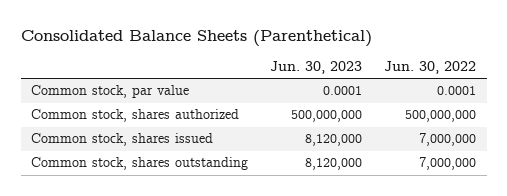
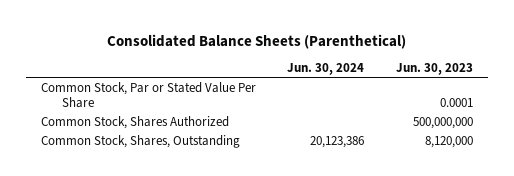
[384,61,477,75] Jun. 30, 2022 -> none
none -> [287,63,365,76] Jun. 30, 2024
[31,133,214,147] Common stock, shares issued -> none
[31,85,190,99] Common stock, par value -> [41,81,257,108] Common Stock, Par or Stated Value Per Share
[31,109,240,123] Common stock, shares authorized -> [41,115,230,129] Common Stock, Shares Authorized
[31,157,249,171] Common stock, shares outstanding -> [41,134,241,148] Common Stock, Shares, Outstanding

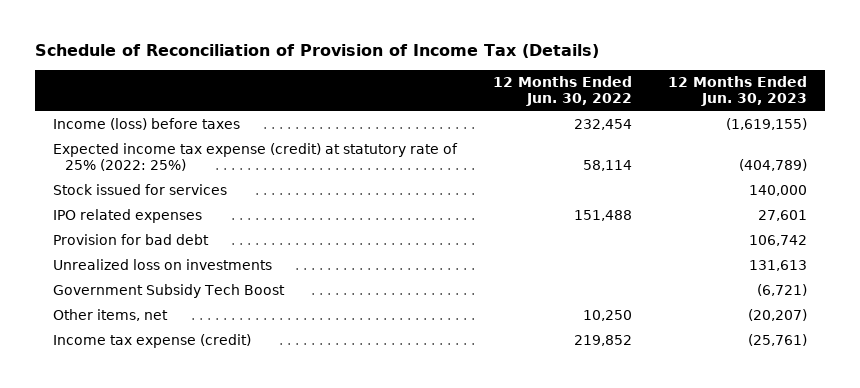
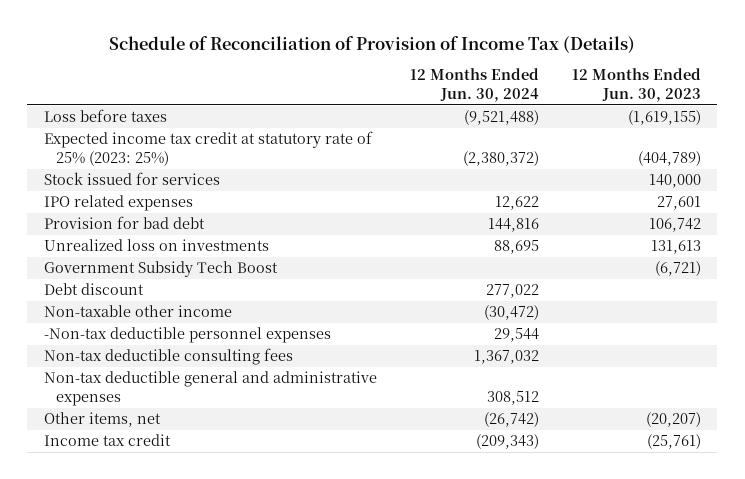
[493,76,633,107] 12 Months Ended Jun. 30, 2022 -> none
none -> [409,68,539,102] 12 Months Ended Jun. 30, 2024
[53,118,241,131] Income (loss) before taxes -> [43,109,167,123] Loss before taxes
[53,143,459,172] Expected income tax expense (credit) at statutory rate of 25% (2022: 25%) -> [43,131,373,166] Expected income tax credit at statutory rate of 25% (2023: 25%)
none -> [43,283,144,296] Debt discount
none -> [43,305,232,318] Non-taxable other income
none -> [43,327,331,344] -Non-tax deductible personnel expenses
none -> [43,348,293,366] Non-tax deductible consulting fees
none -> [43,371,377,406] Non-tax deductible general and administrative expenses
[53,334,252,349] Income tax expense (credit) -> [43,434,171,447] Income tax credit

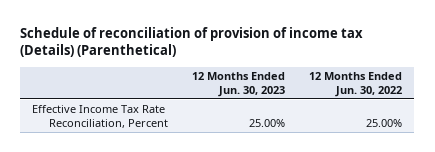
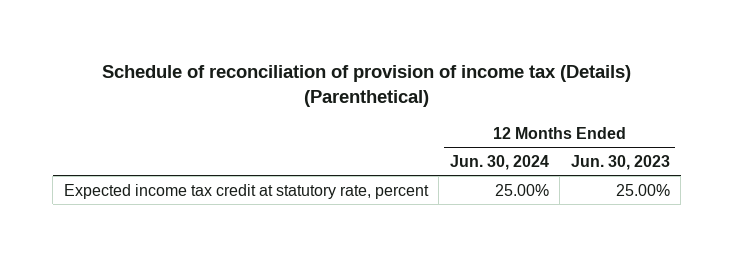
[309,71,403,97] 12 Months Ended Jun. 30, 2022 -> none
none -> [449,154,549,170] Jun. 30, 2024
[32,105,169,129] Effective Income Tax Rate Reconciliation, Percent -> [63,183,429,199] Expected income tax credit at statutory rate, percent

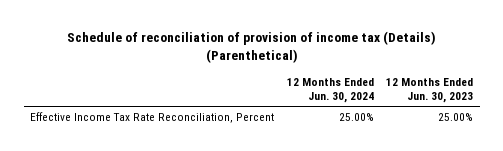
[63,183,429,199] Expected income tax credit at statutory rate, percent -> [29,112,274,124] Effective Income Tax Rate Reconciliation, Percent

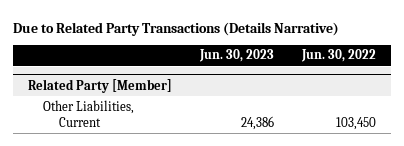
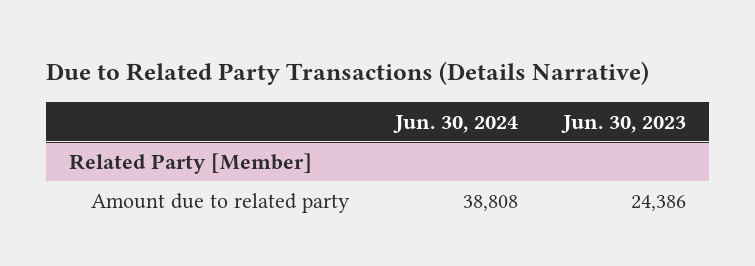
[301,49,377,63] Jun. 30, 2022 -> none
none -> [392,114,518,133] Jun. 30, 2024
[43,99,135,127] Other Liabilities, Current -> [91,192,351,213] Amount due to related party

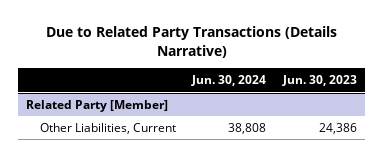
[91,192,351,213] Amount due to related party -> [39,123,176,135] Other Liabilities, Current

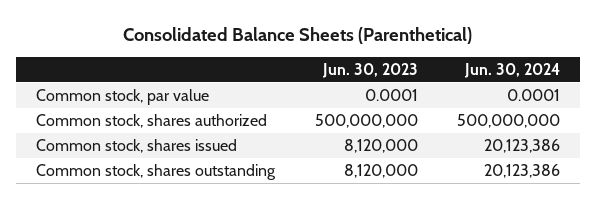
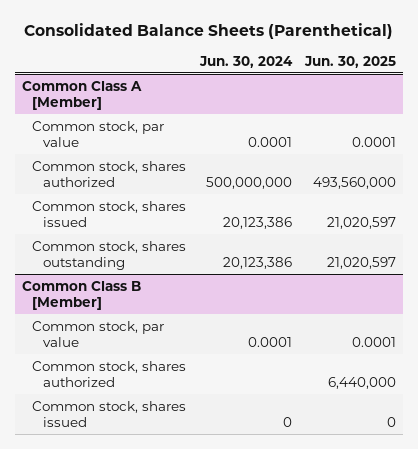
[321,62,418,78] Jun. 30, 2023 -> none
none -> [304,55,397,68] Jun. 30, 2025
none -> [21,80,142,110] Common Class A [Member]
none -> [21,280,141,310] Common Class B [Member]
none -> [32,320,165,347] Common stock, par value
none -> [32,360,187,387] Common stock, shares authorized
none -> [32,400,187,427] Common stock, shares issued

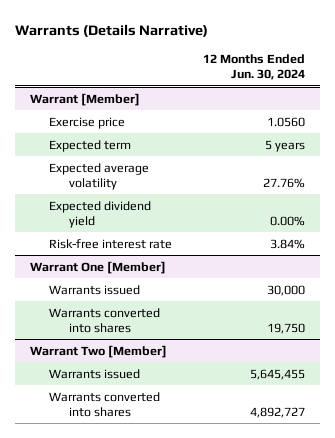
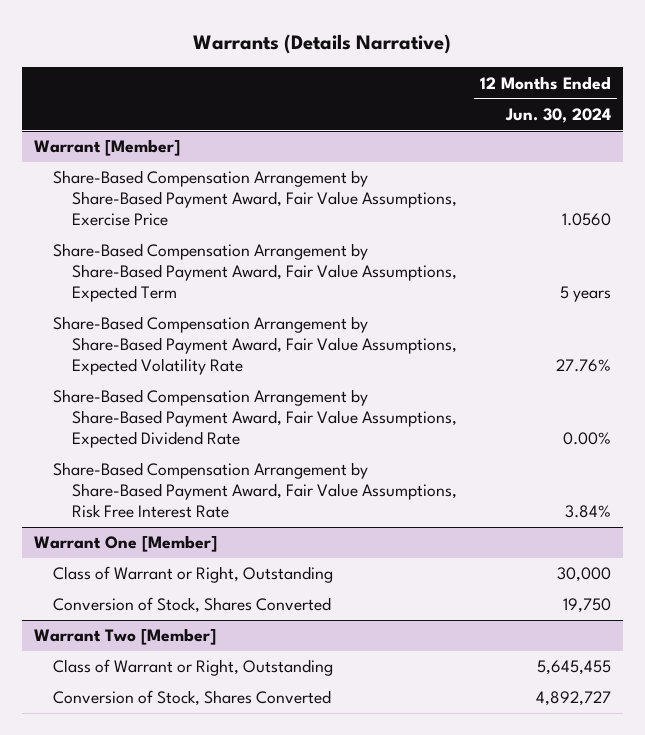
[49,116,126,129] Exercise price -> [52,170,458,227] Share-Based Compensation Arrangement by Share-Based Payment Award, Fair Value Assumptions, Exercise Price
[49,139,132,152] Expected term -> [52,243,458,303] Share-Based Compensation Arrangement by Share-Based Payment Award, Fair Value Assumptions, Expected Term
[49,162,150,191] Expected average volatility -> [52,316,458,376] Share-Based Compensation Arrangement by Share-Based Payment Award, Fair Value Assumptions, Expected Volatility Rate
[49,200,152,229] Expected dividend yield -> [52,389,458,449] Share-Based Compensation Arrangement by Share-Based Payment Award, Fair Value Assumptions, Expected Dividend Rate
[49,238,173,249] Risk-free interest rate -> [52,462,458,519] Share-Based Compensation Arrangement by Share-Based Payment Award, Fair Value Assumptions, Risk Free Interest Rate
[49,284,141,295] Warrants issued -> [52,566,333,584] Class of Warrant or Right, Outstanding
[49,307,161,334] Warrants converted into shares -> [52,597,331,614] Conversion of Stock, Shares Converted
[49,368,141,379] Warrants issued -> [52,659,333,677] Class of Warrant or Right, Outstanding
[49,391,161,418] Warrants converted into shares -> [52,690,331,707] Conversion of Stock, Shares Converted

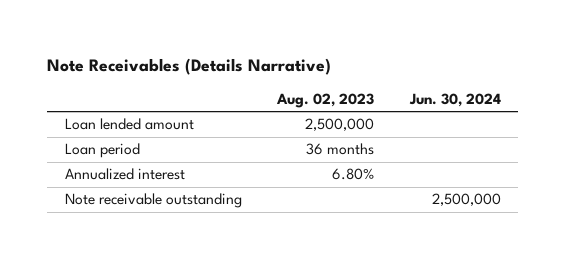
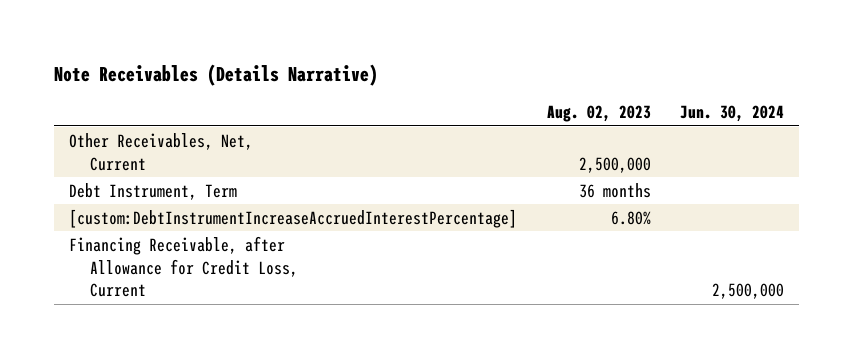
[65,118,195,131] Loan lended amount -> [68,132,253,171] Other Receivables, Net, Current
[65,143,141,159] Loan period -> [68,182,237,200] Debt Instrument, Term
[65,168,186,181] Annualized interest -> [68,208,517,228] [custom:DebtInstrumentIncreaseAccruedInterestPercentage]
[65,193,243,209] Note receivable outstanding -> [68,235,299,298] Financing Receivable, after Allowance for Credit Loss, Current

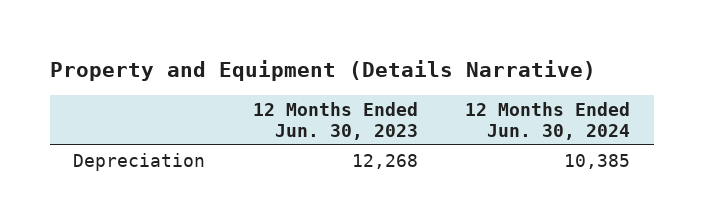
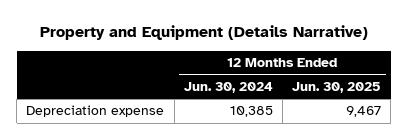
[252,102,418,140] 12 Months Ended Jun. 30, 2023 -> none
none -> [291,81,381,93] Jun. 30, 2025
[73,152,206,171] Depreciation -> [26,105,165,118] Depreciation expense

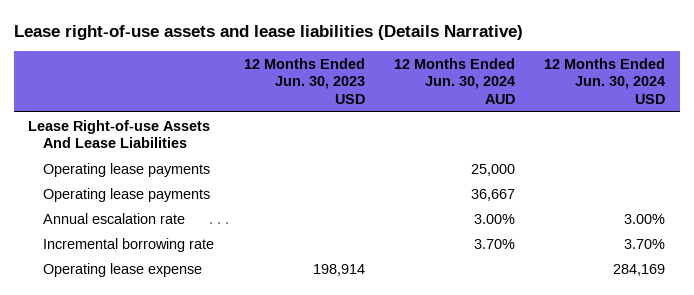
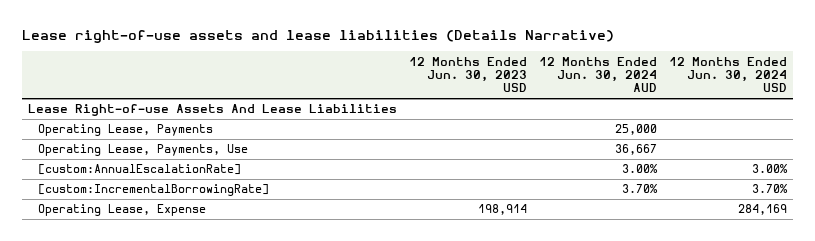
[43,162,211,177] Operating lease payments -> [37,124,213,137] Operating Lease, Payments
[43,187,211,202] Operating lease payments -> [37,144,248,157] Operating Lease, Payments, Use
[43,212,186,224] Annual escalation rate -> [37,164,241,176] [custom:AnnualEscalationRate]
[43,237,215,252] Incremental borrowing rate -> [37,184,269,197] [custom:IncrementalBorrowingRate]
[43,262,203,277] Operating lease expense -> [37,204,206,217] Operating Lease, Expense

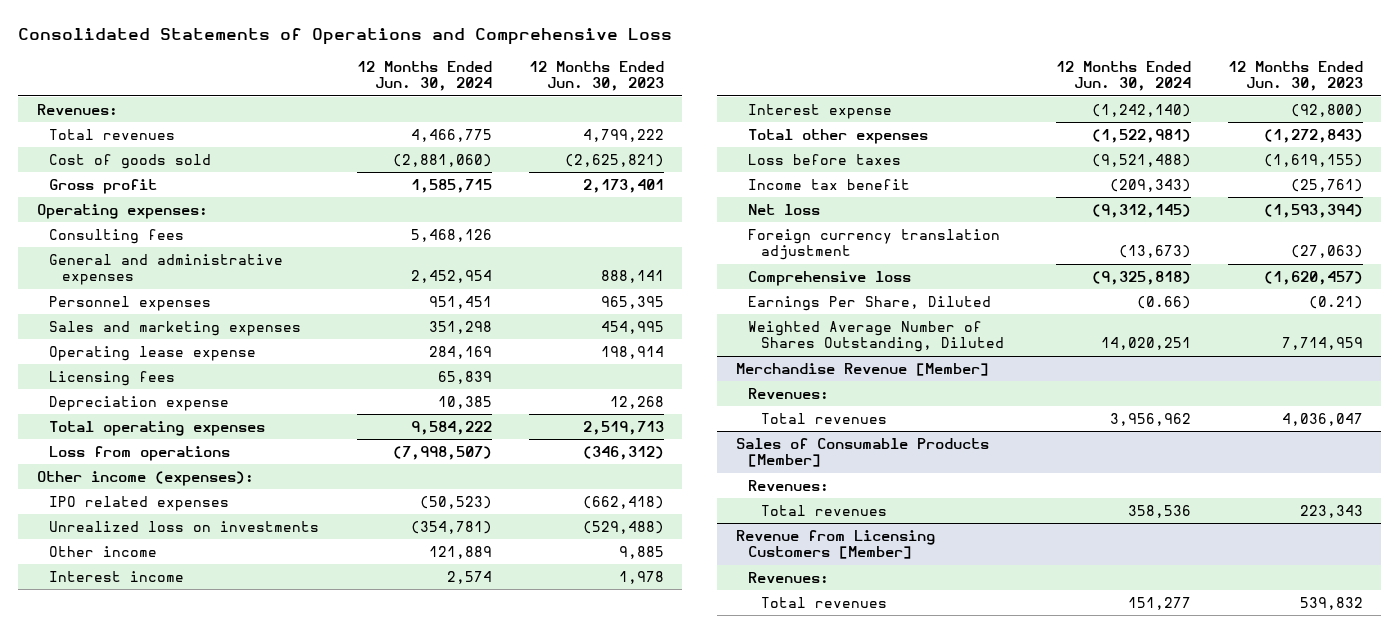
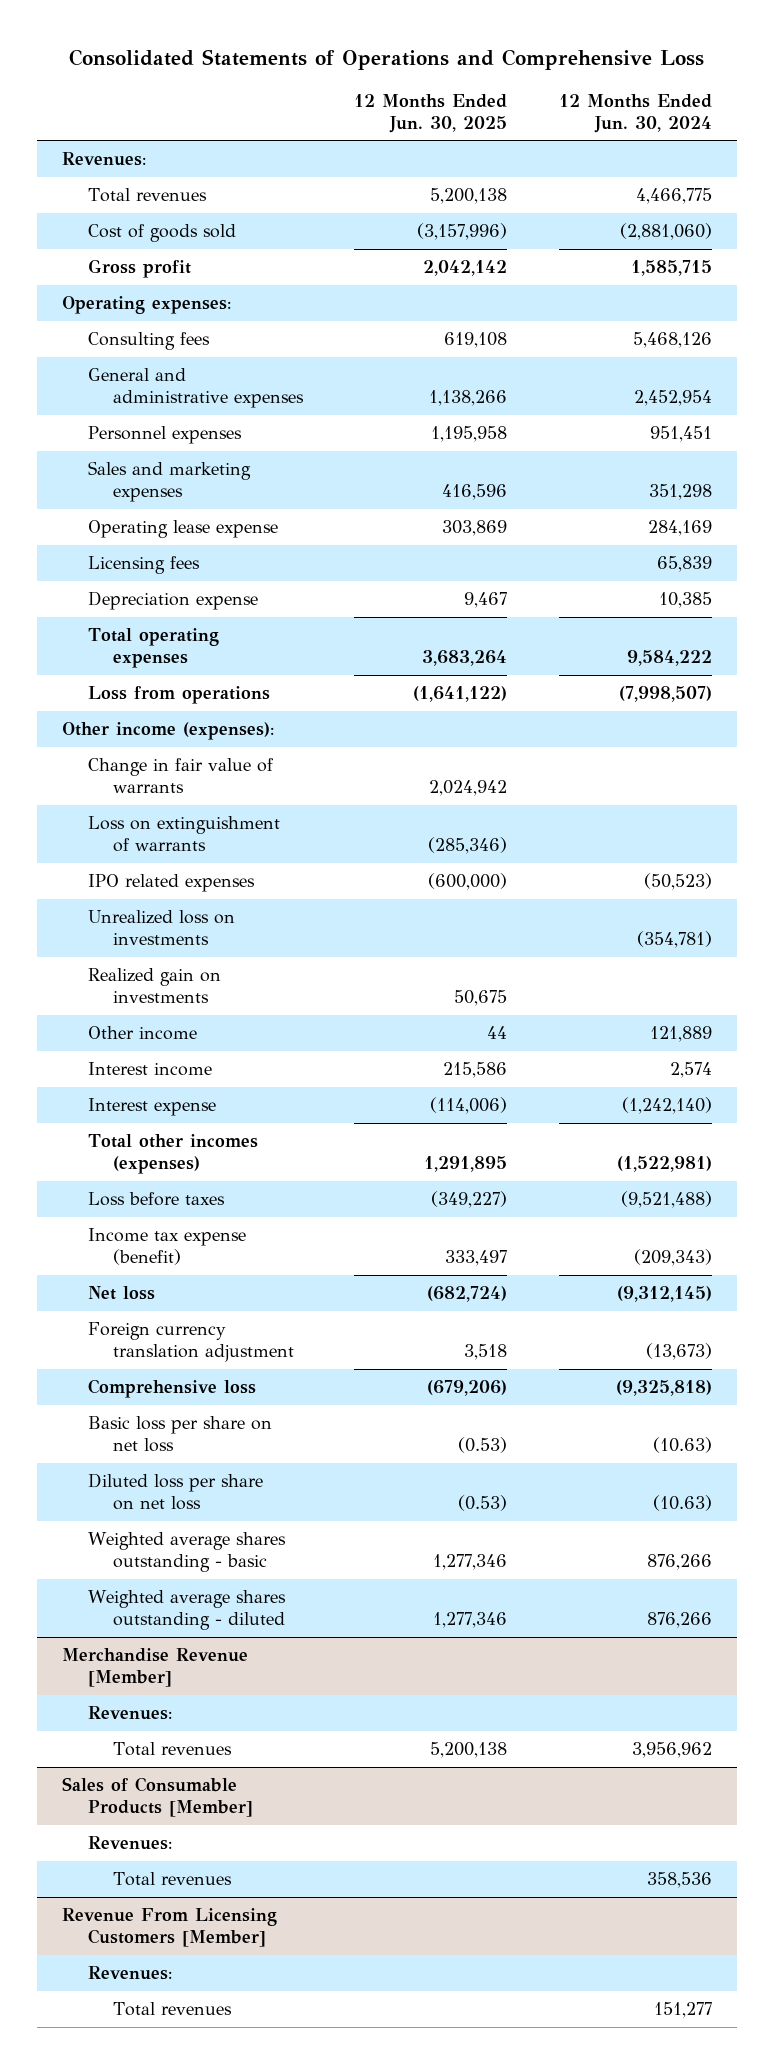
[528,61,664,92] 12 Months Ended Jun. 30, 2023 -> none
none -> [354,93,508,133] 12 Months Ended Jun. 30, 2025
none -> [87,758,274,793] Change in fair value of warrants
none -> [87,816,280,852] Loss on extinguishment of warrants
none -> [87,968,221,1003] Realized gain on investments
[748,129,929,145] Total other expenses -> [87,1134,258,1174] Total other incomes (expenses)
[748,179,911,191] Income tax benefit -> [87,1228,246,1265] Income tax expense (benefit)
none -> [87,1416,272,1452] Basic loss per share on net loss
[748,296,992,312] Earnings Per Share, Diluted -> [87,1473,263,1510] Diluted loss per share on net loss
[1136,296,1191,310] (0.66) -> [652,1494,712,1511] (10.63)
none -> [87,1532,286,1572] Weighted average shares outstanding - basic
[748,321,1004,353] Weighted Average Number of Shares Outstanding, Diluted -> [87,1590,286,1630] Weighted average shares outstanding - diluted
[1100,337,1191,351] 14,020,251 -> [646,1611,712,1628] 876,266
[735,530,935,560] Revenue from Licensing Customers [Member] -> [62,1908,278,1947] Revenue From Licensing Customers [Member]

